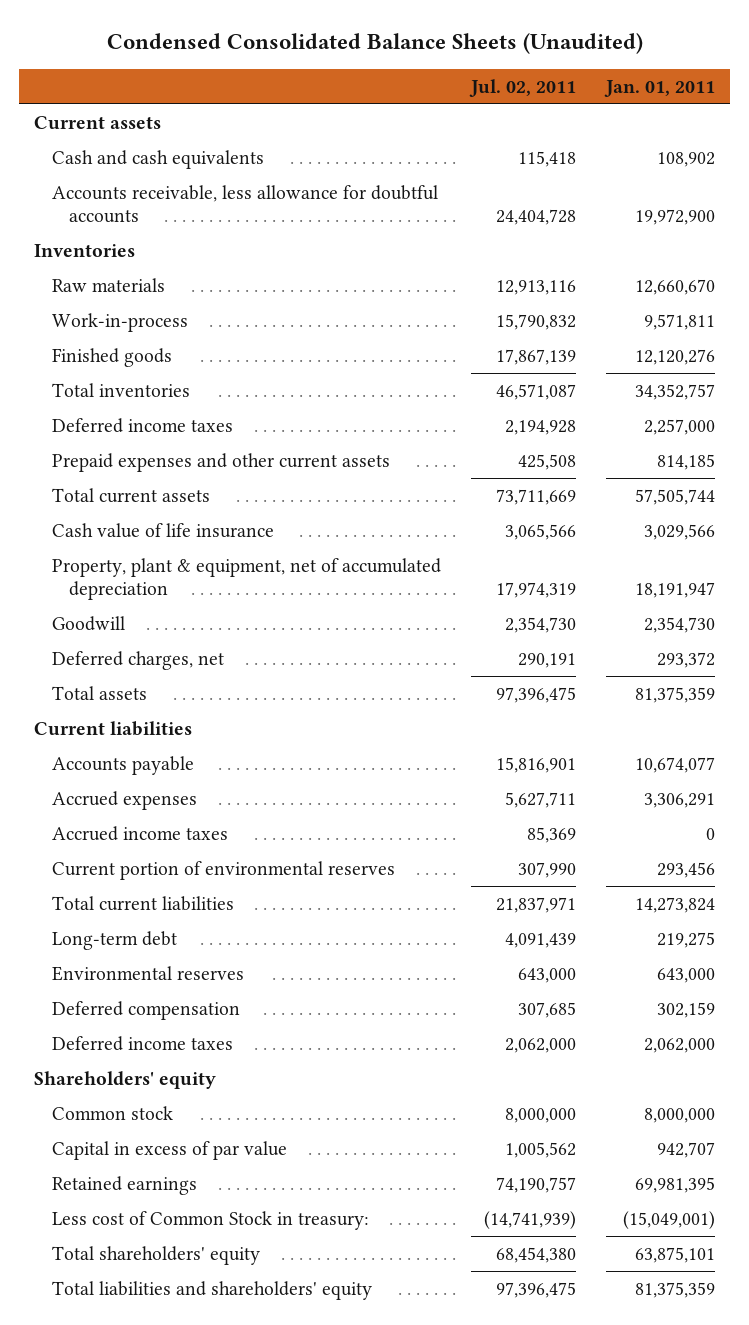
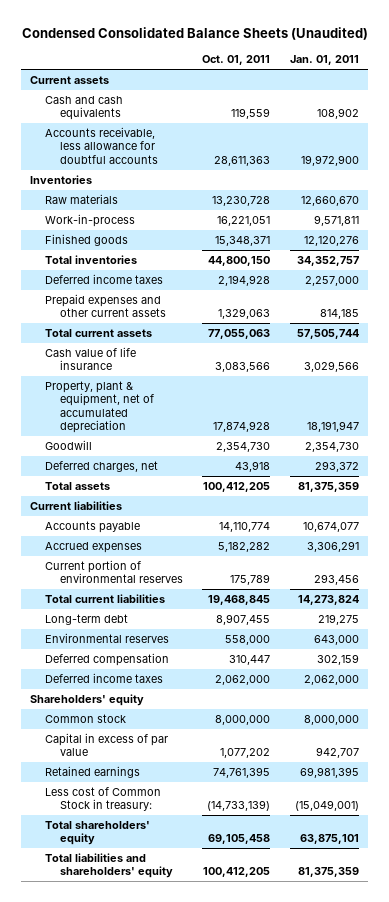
[468,78,576,97] Jul. 02, 2011 -> none
none -> [202,55,271,66] Oct. 01, 2011
[51,825,228,841] Accrued income taxes -> none

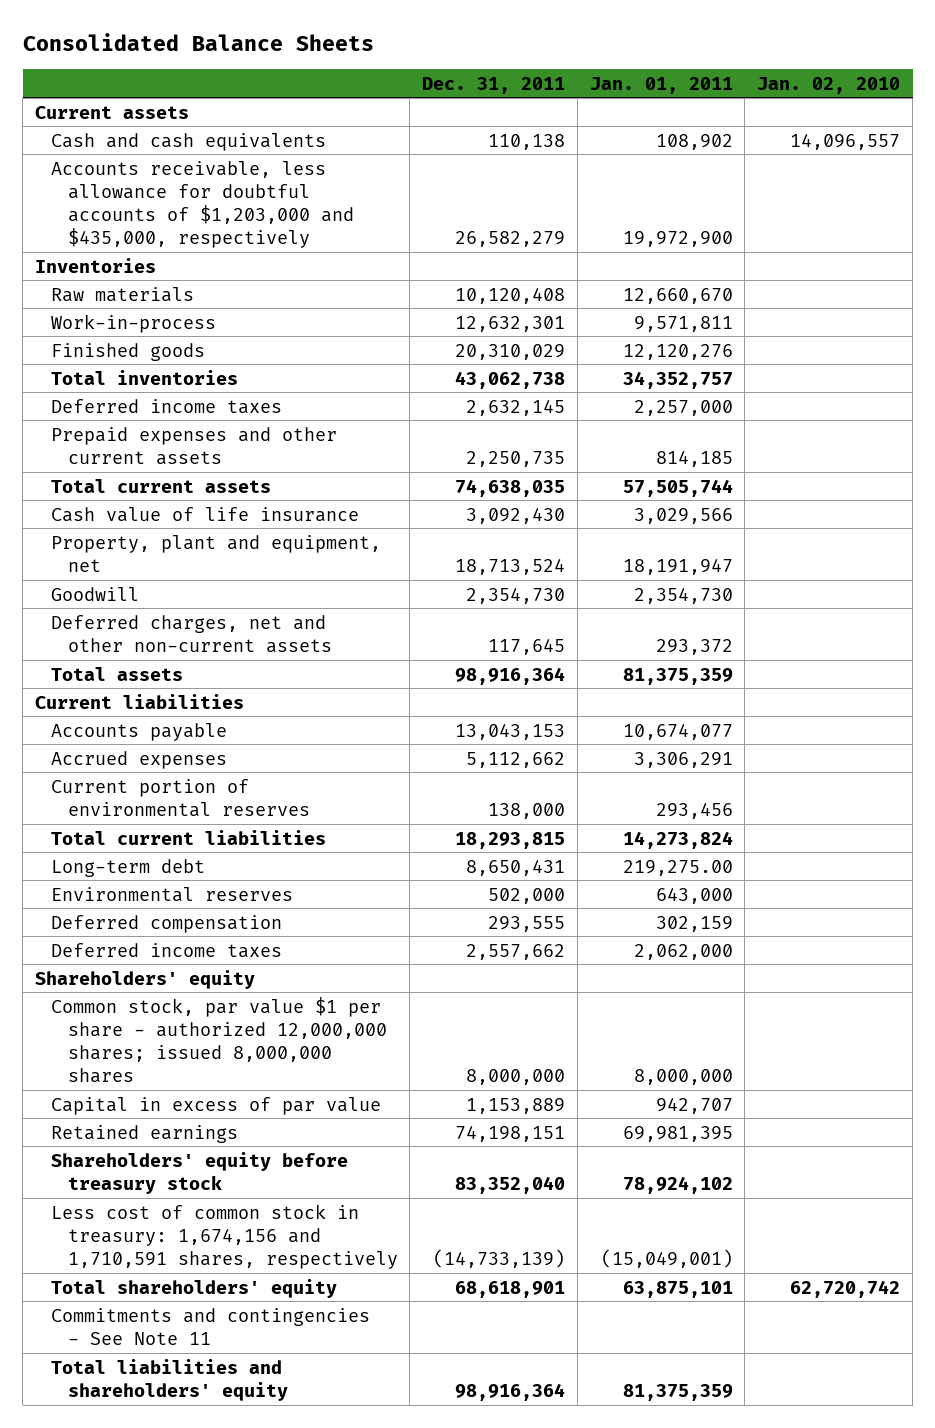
[21,27,368,41] Condensed Consolidated Balance Sheets (Unaudited) -> [22,32,374,51] Consolidated Balance Sheets
[202,55,271,66] Oct. 01, 2011 -> none
none -> [422,76,566,94] Dec. 31, 2011
none -> [757,76,901,94] Jan. 02, 2010
[45,126,158,164] Accounts receivable, less allowance for doubtful accounts -> [51,160,354,249] Accounts receivable, less allowance for doubtful accounts of $1,203,000 and $435,000, respectively
[45,380,154,434] Property, plant & equipment, net of accumulated depreciation -> [51,534,382,572] Property, plant and equipment, net
[45,460,159,472] Deferred charges, net -> [51,614,332,653] Deferred charges, net and other non-current assets
[317,613,359,625] 219,275 -> [622,859,733,876] 219,275.00
[45,713,127,723] Common stock -> [51,996,387,1084] Common stock, par value $1 per share - authorized 12,000,000 shares; issued 8,000,000 shares
none -> [51,1151,349,1194] Shareholders' equity before treasury stock
[45,786,162,812] Less cost of Common Stock in treasury: -> [51,1203,398,1270] Less cost of common stock in treasury: 1,674,156 and 1,710,591 shares, respectively
none -> [51,1307,371,1345] Commitments and contingencies - See Note 11

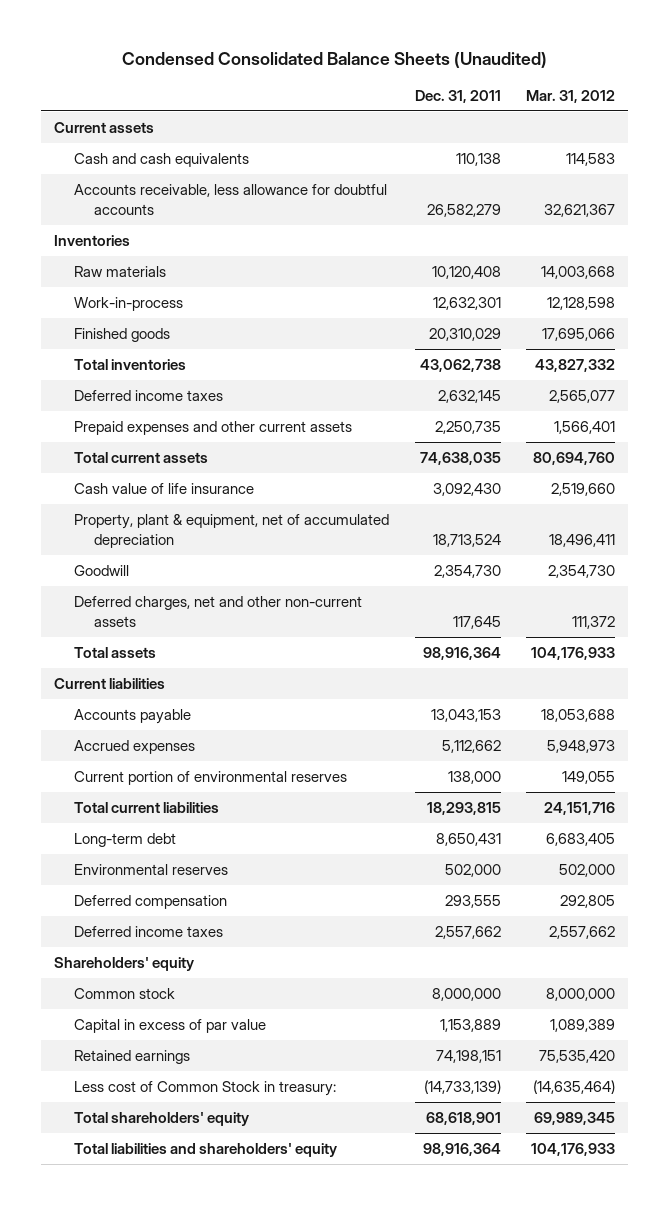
[22,32,374,51] Consolidated Balance Sheets -> [121,51,547,68] Condensed Consolidated Balance Sheets (Unaudited)
[589,76,733,94] Jan. 01, 2011 -> none
[757,76,901,94] Jan. 02, 2010 -> none
none -> [526,89,616,103] Mar. 31, 2012
[51,160,354,249] Accounts receivable, less allowance for doubtful accounts of $1,203,000 and $435,000, respectively -> [74,184,388,215] Accounts receivable, less allowance for doubtful accounts
[51,534,382,572] Property, plant and equipment, net -> [74,514,390,548] Property, plant & equipment, net of accumulated depreciation
[51,996,387,1084] Common stock, par value $1 per share - authorized 12,000,000 shares; issued 8,000,000 shares -> [74,988,176,1000] Common stock
[51,1151,349,1194] Shareholders' equity before treasury stock -> none
[51,1203,398,1270] Less cost of common stock in treasury: 1,674,156 and 1,710,591 shares, respectively -> [74,1081,337,1097] Less cost of Common Stock in treasury:
[51,1307,371,1345] Commitments and contingencies - See Note 11 -> none

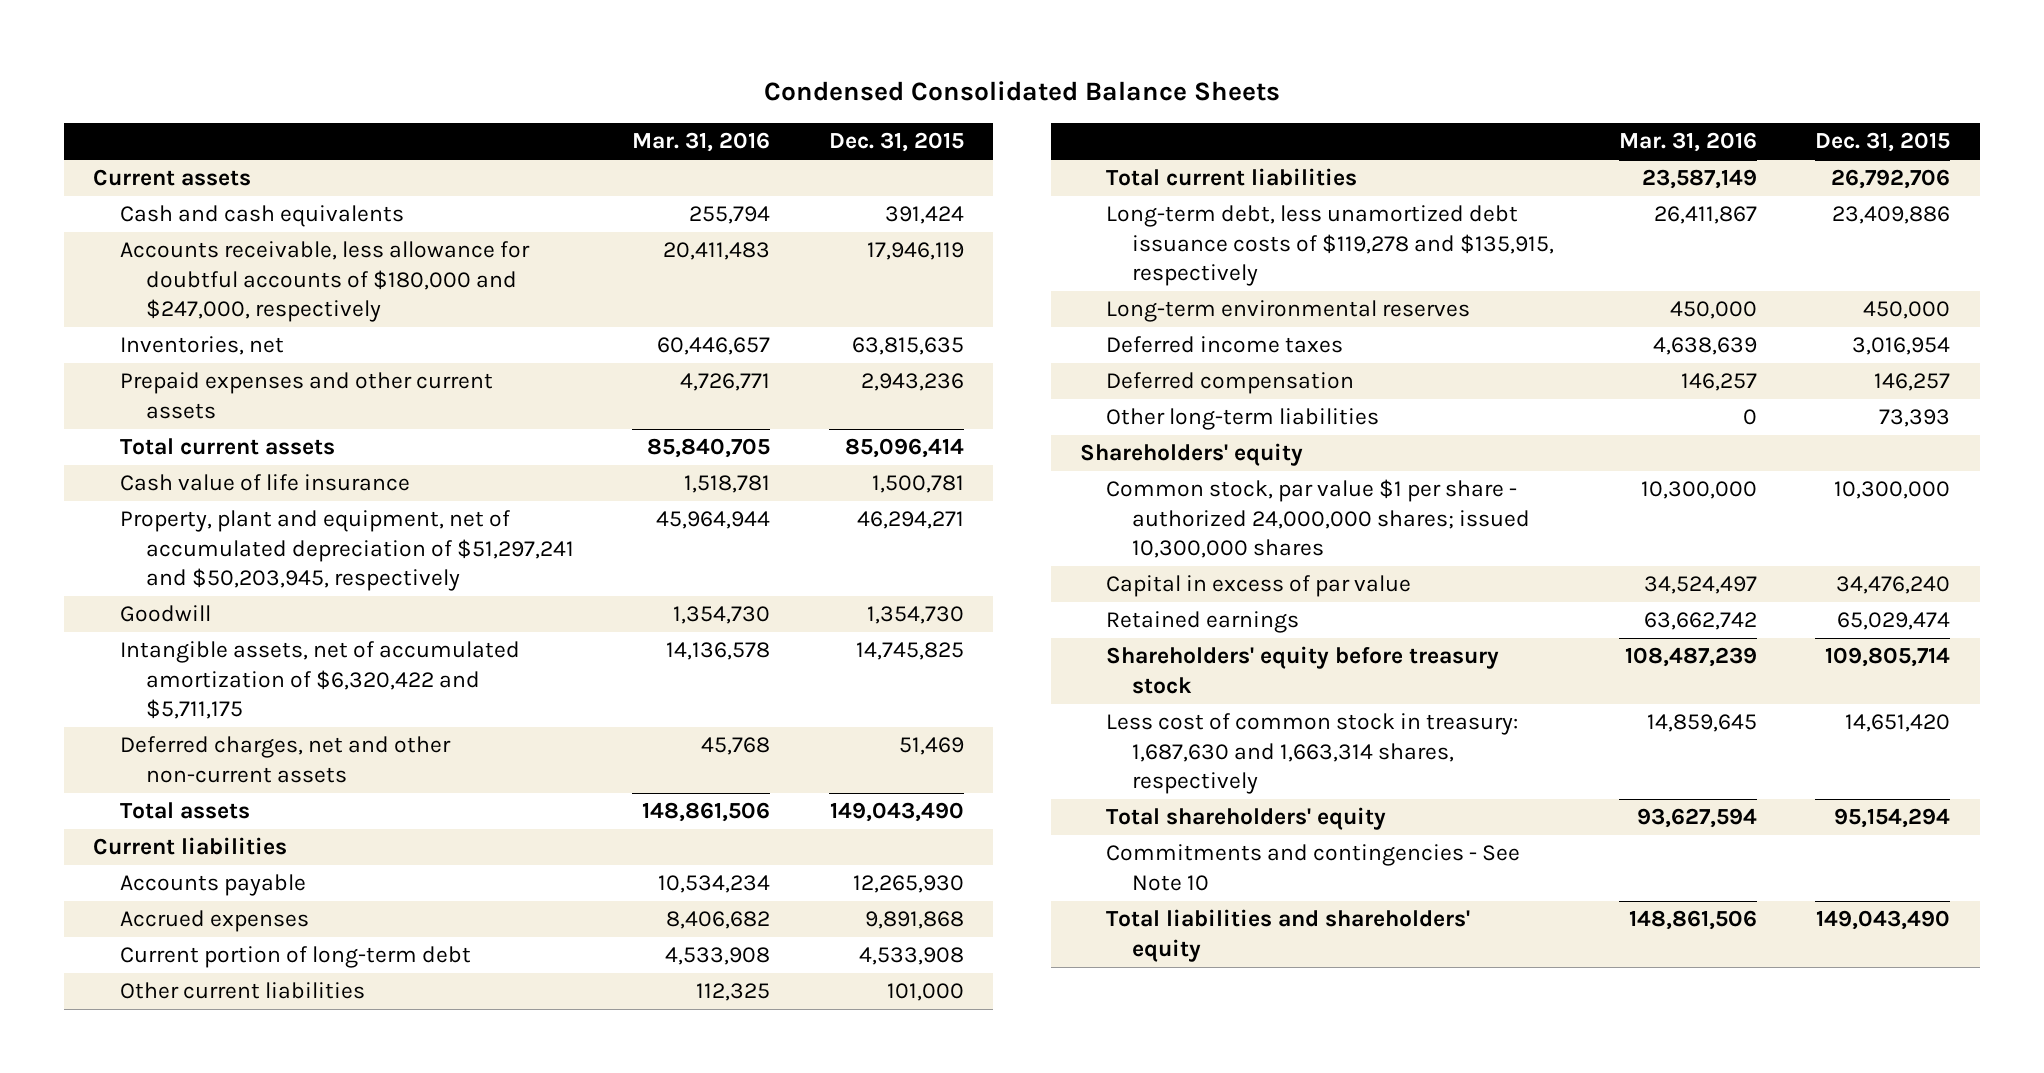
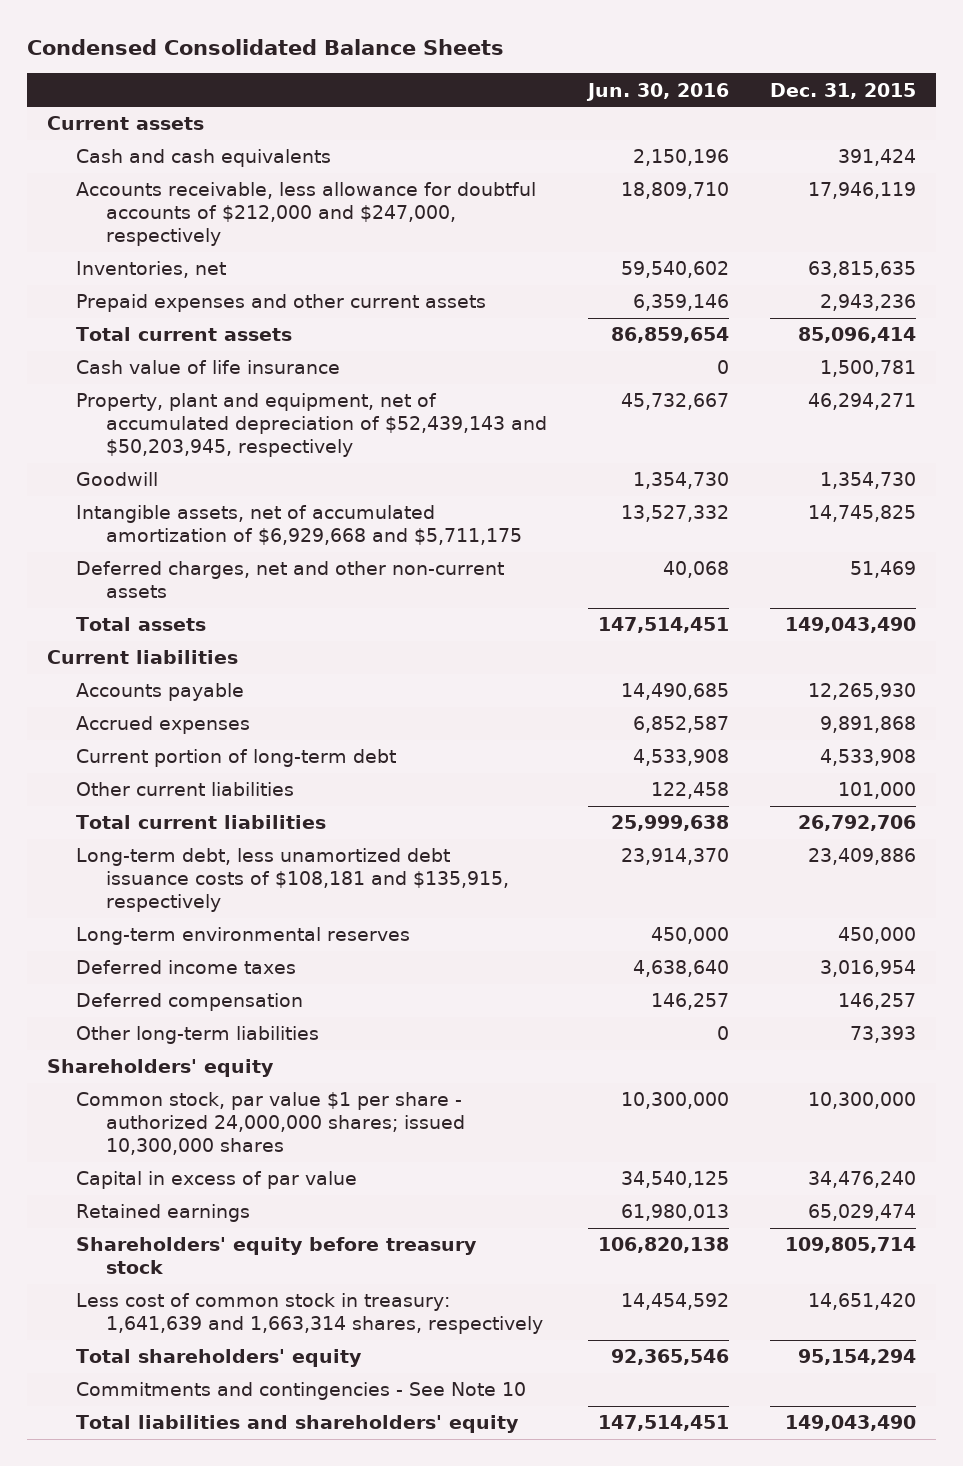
[632,132,771,153] Mar. 31, 2016 -> none
none -> [585,82,729,101] Jun. 30, 2016
[119,241,530,323] Accounts receivable, less allowance for doubtful accounts of $180,000 and $247,000, respectively -> [76,182,537,247] Accounts receivable, less allowance for doubtful accounts of $212,000 and $247,000, respectively
[119,510,574,592] Property, plant and equipment, net of accumulated depreciation of $51,297,241 and $50,203,945, respectively -> [76,393,547,458] Property, plant and equipment, net of accumulated depreciation of $52,439,143 and $50,203,945, respectively
[119,641,520,720] Intangible assets, net of accumulated amortization of $6,320,422 and $5,711,175 -> [76,505,522,546] Intangible assets, net of accumulated amortization of $6,929,668 and $5,711,175
[1106,205,1555,287] Long-term debt, less unamortized debt issuance costs of $119,278 and $135,915, respectively -> [76,848,509,913] Long-term debt, less unamortized debt issuance costs of $108,181 and $135,915, respectively
[1106,713,1519,795] Less cost of common stock in treasury: 1,687,630 and 1,663,314 shares, respectively -> [76,1293,543,1335] Less cost of common stock in treasury: 1,641,639 and 1,663,314 shares, respectively

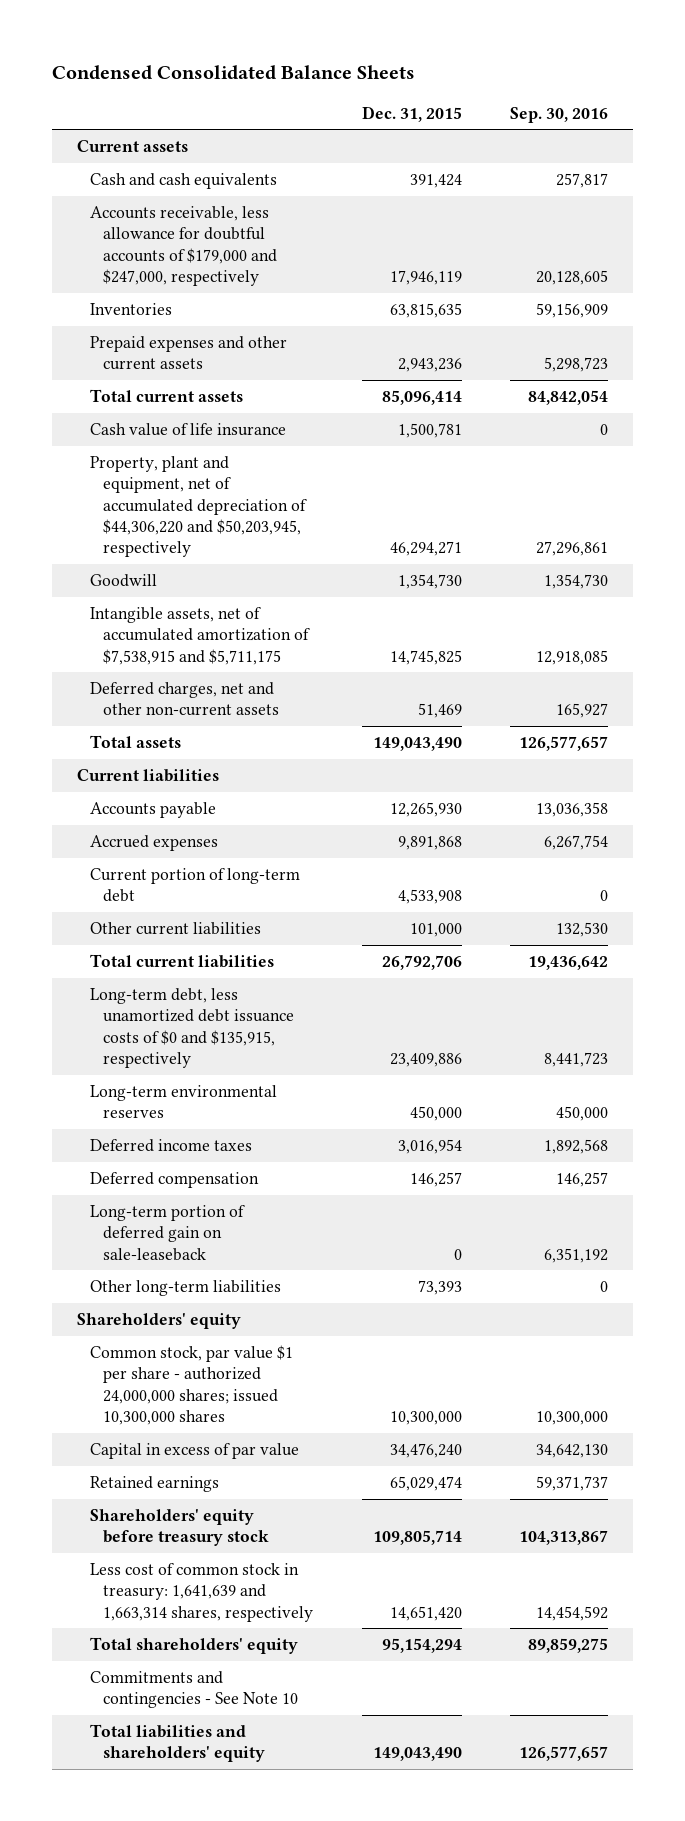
[585,82,729,101] Jun. 30, 2016 -> none
none -> [510,106,609,123] Sep. 30, 2016
[76,182,537,247] Accounts receivable, less allowance for doubtful accounts of $212,000 and $247,000, respectively -> [89,205,277,287] Accounts receivable, less allowance for doubtful accounts of $179,000 and $247,000, respectively
[76,261,227,279] Inventories, net -> [89,302,172,315] Inventories
[76,393,547,458] Property, plant and equipment, net of accumulated depreciation of $52,439,143 and $50,203,945, respectively -> [89,455,307,558] Property, plant and equipment, net of accumulated depreciation of $44,306,220 and $50,203,945, respectively
[76,505,522,546] Intangible assets, net of accumulated amortization of $6,929,668 and $5,711,175 -> [89,606,310,665] Intangible assets, net of accumulated amortization of $7,538,915 and $5,711,175
[76,848,509,913] Long-term debt, less unamortized debt issuance costs of $108,181 and $135,915, respectively -> [89,987,294,1069] Long-term debt, less unamortized debt issuance costs of $0 and $135,915, respectively
none -> [89,1204,245,1261] Long-term portion of deferred gain on sale-leaseback

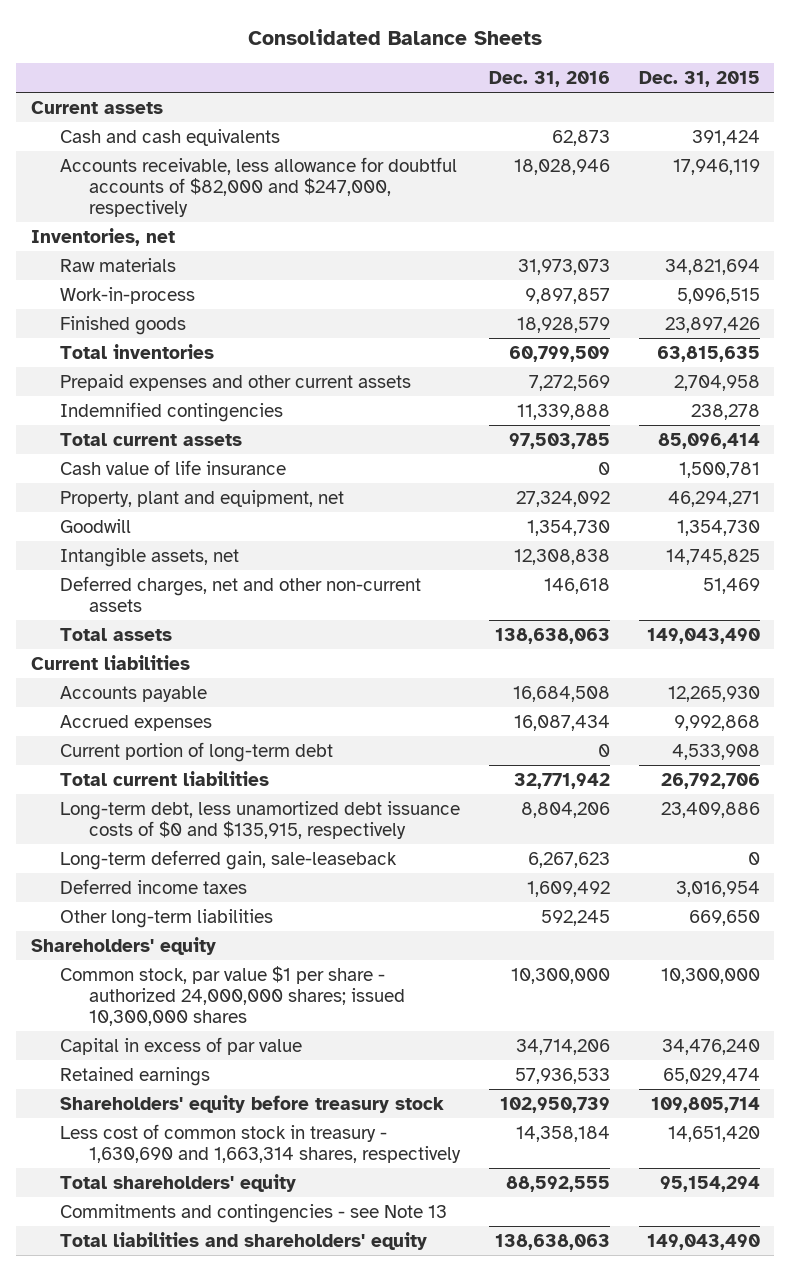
[52,65,416,81] Condensed Consolidated Balance Sheets -> [248,29,543,46] Consolidated Balance Sheets
[510,106,609,123] Sep. 30, 2016 -> none
none -> [488,70,610,87] Dec. 31, 2016
[89,205,277,287] Accounts receivable, less allowance for doubtful accounts of $179,000 and $247,000, respectively -> [60,156,458,218] Accounts receivable, less allowance for doubtful accounts of $82,000 and $247,000, respectively
none -> [30,227,175,246] Inventories, net
none -> [60,257,177,272] Raw materials
none -> [60,286,196,304] Work-in-process
none -> [60,315,187,335] Finished goods
[89,302,172,315] Inventories -> [60,343,215,359] Total inventories
[397,358,462,373] 2,943,236 -> [673,374,760,391] 2,704,958
none -> [60,401,284,422] Indemnified contingencies
[89,455,307,558] Property, plant and equipment, net of accumulated depreciation of $44,306,220 and $50,203,945, respectively -> [60,489,345,507] Property, plant and equipment, net
[89,606,310,665] Intangible assets, net of accumulated amortization of $7,538,915 and $5,711,175 -> [60,547,240,567] Intangible assets, net
[397,835,462,850] 9,891,868 -> [673,714,760,731] 9,992,868
[89,921,261,935] Other current liabilities -> none
[89,1084,277,1119] Long-term environmental reserves -> none
none -> [60,849,398,870] Long-term deferred gain, sale-leaseback
[89,1171,259,1188] Deferred compensation -> none
[89,1204,245,1261] Long-term portion of deferred gain on sale-leaseback -> none
[417,1279,462,1295] 73,393 -> [688,909,760,926] 669,650
[89,1562,313,1622] Less cost of common stock in treasury: 1,641,639 and 1,663,314 shares, respectively -> [60,1123,462,1163] Less cost of common stock in treasury - 1,630,690 and 1,663,314 shares, respectively
[89,1670,298,1709] Commitments and contingencies - See Note 10 -> [60,1203,448,1223] Commitments and contingencies - see Note 13

